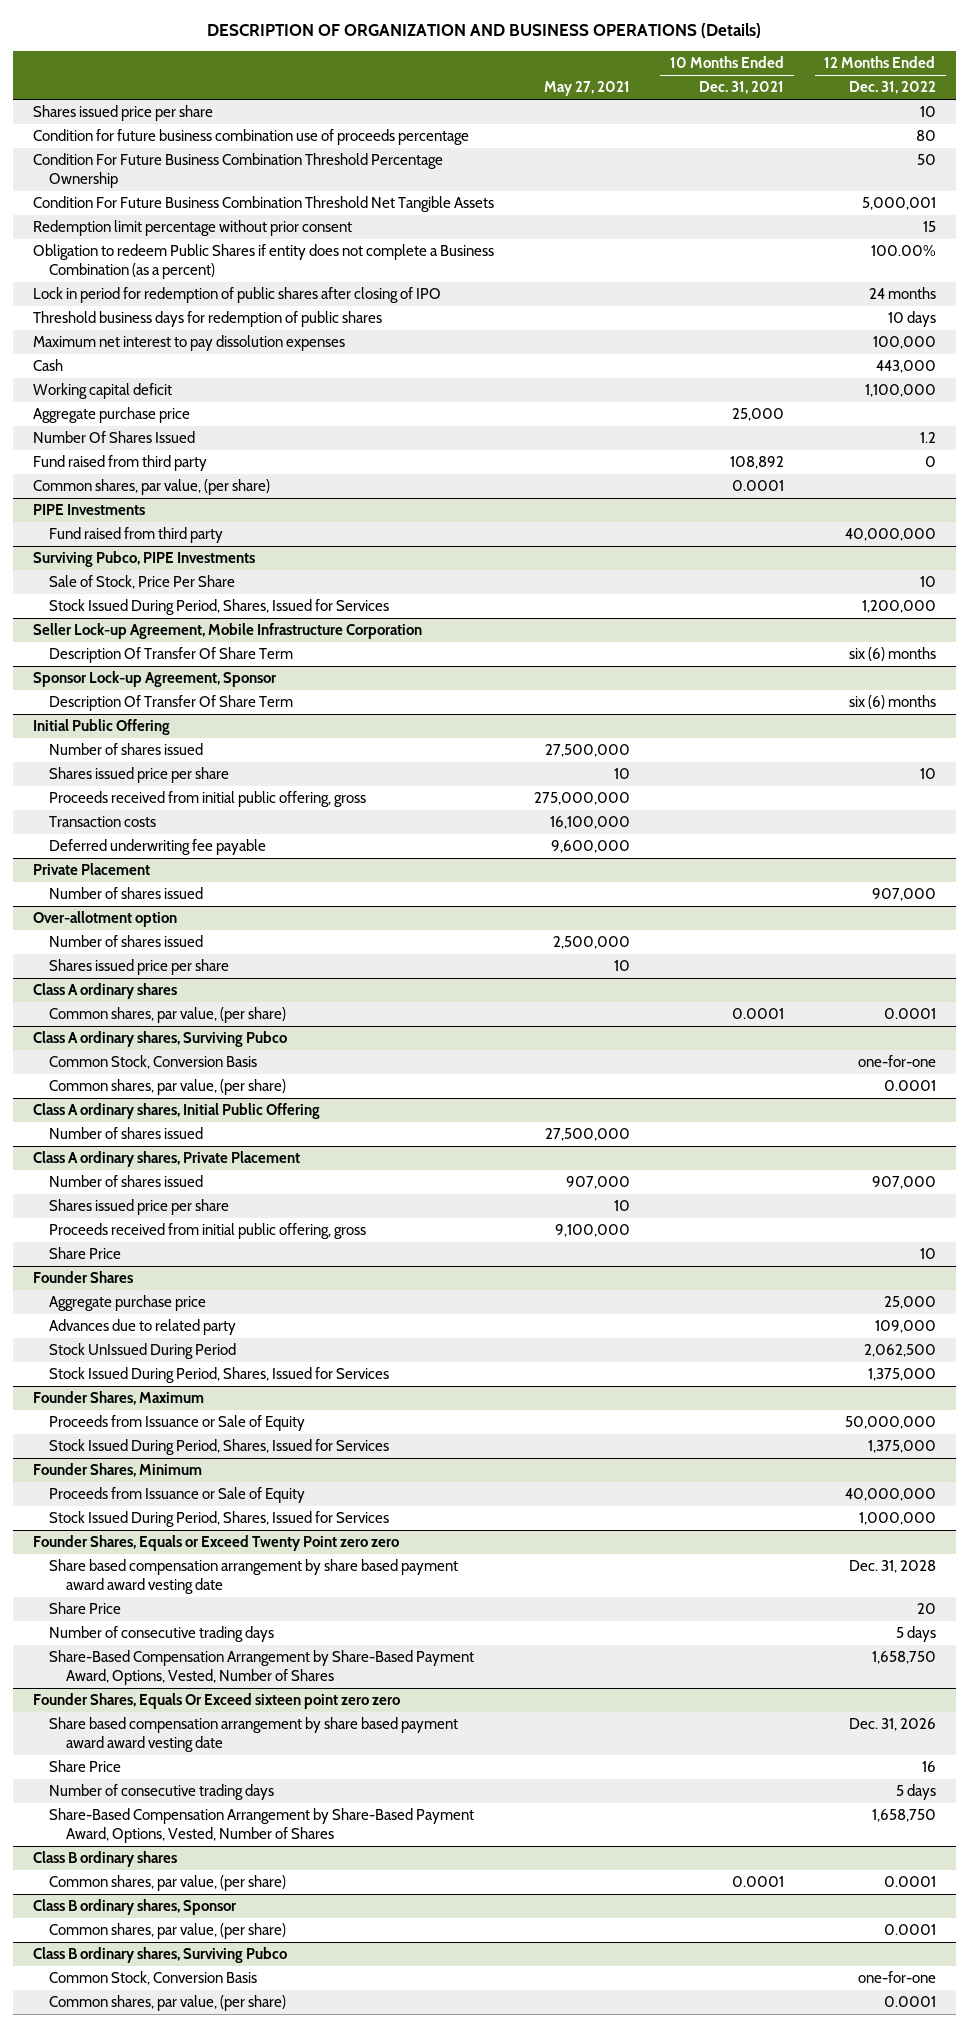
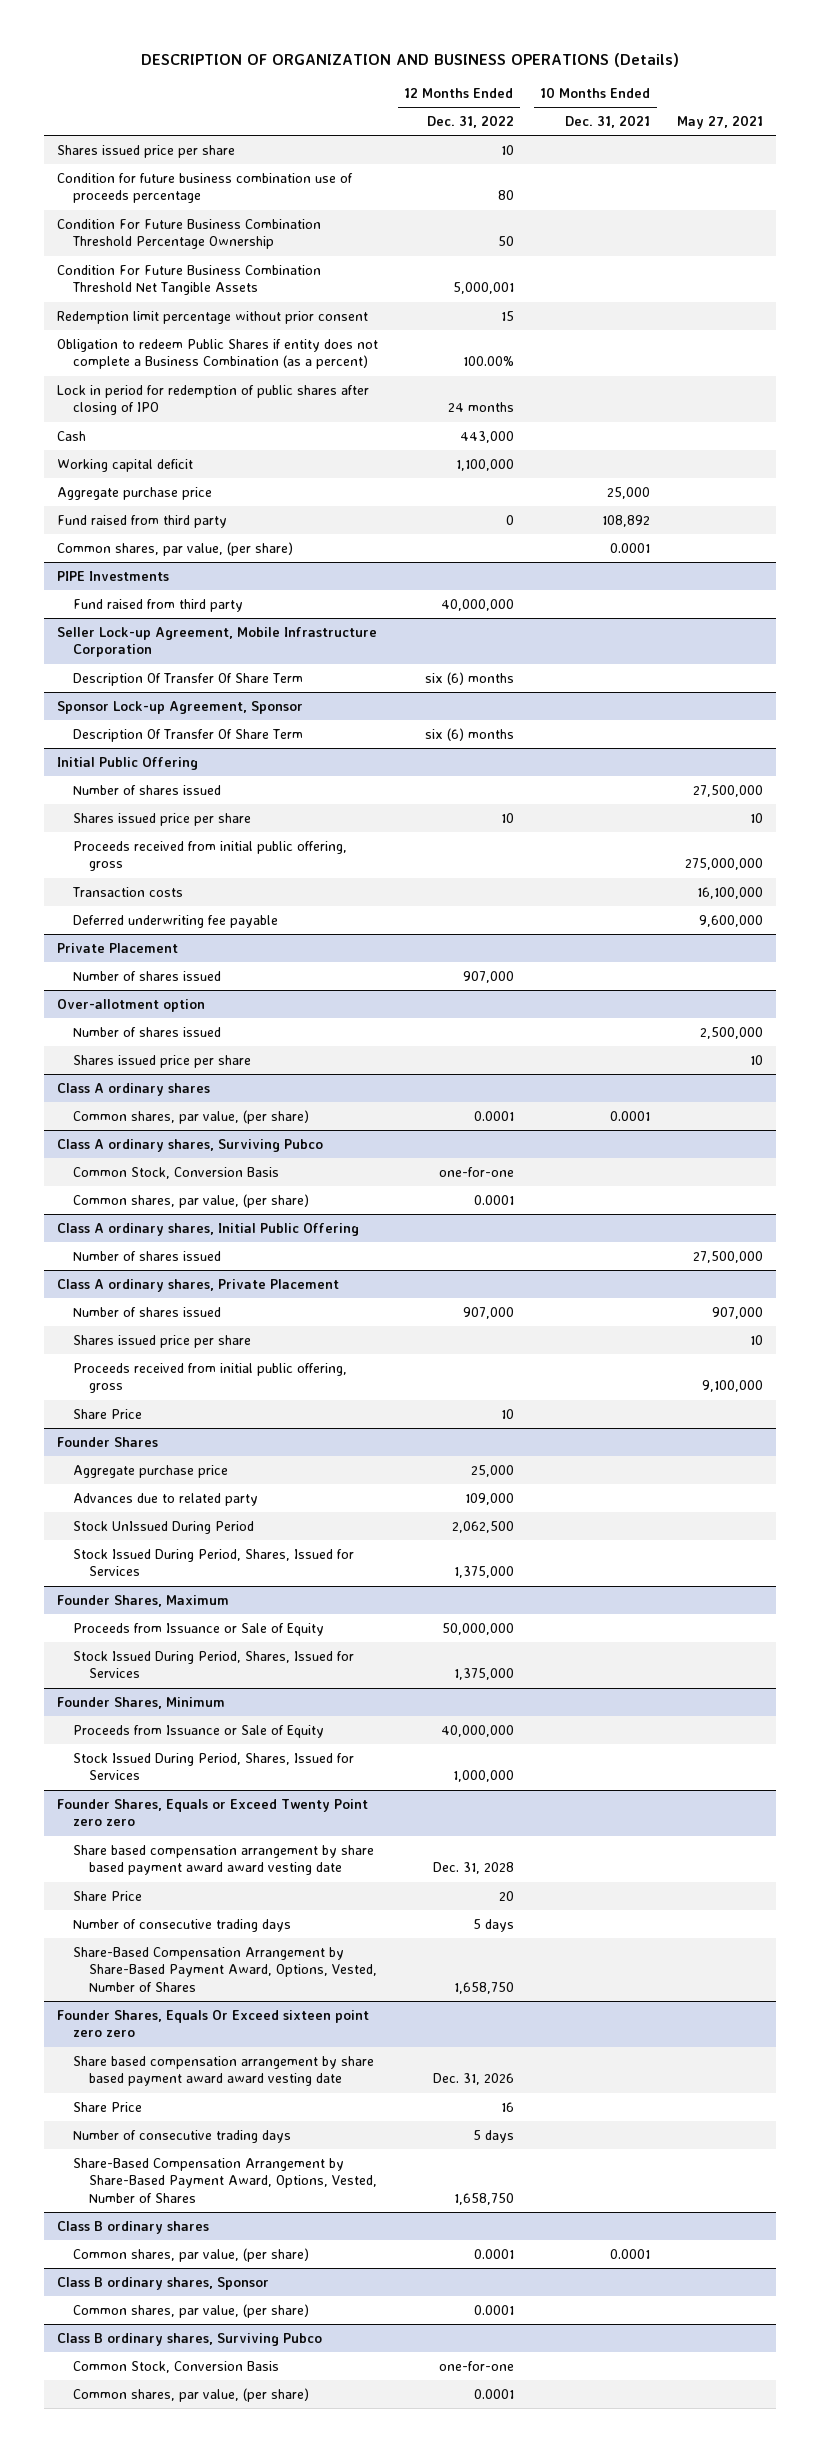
[32,311,382,328] Threshold business days for redemption of public shares -> none
[32,335,345,352] Maximum net interest to pay dissolution expenses -> none
[32,431,195,444] Number Of Shares Issued -> none
[32,551,255,568] Surviving Pubco, PIPE Investments -> none
[49,575,236,590] Sale of Stock, Price Per Share -> none
[49,599,390,616] Stock Issued During Period, Shares, Issued for Services -> none

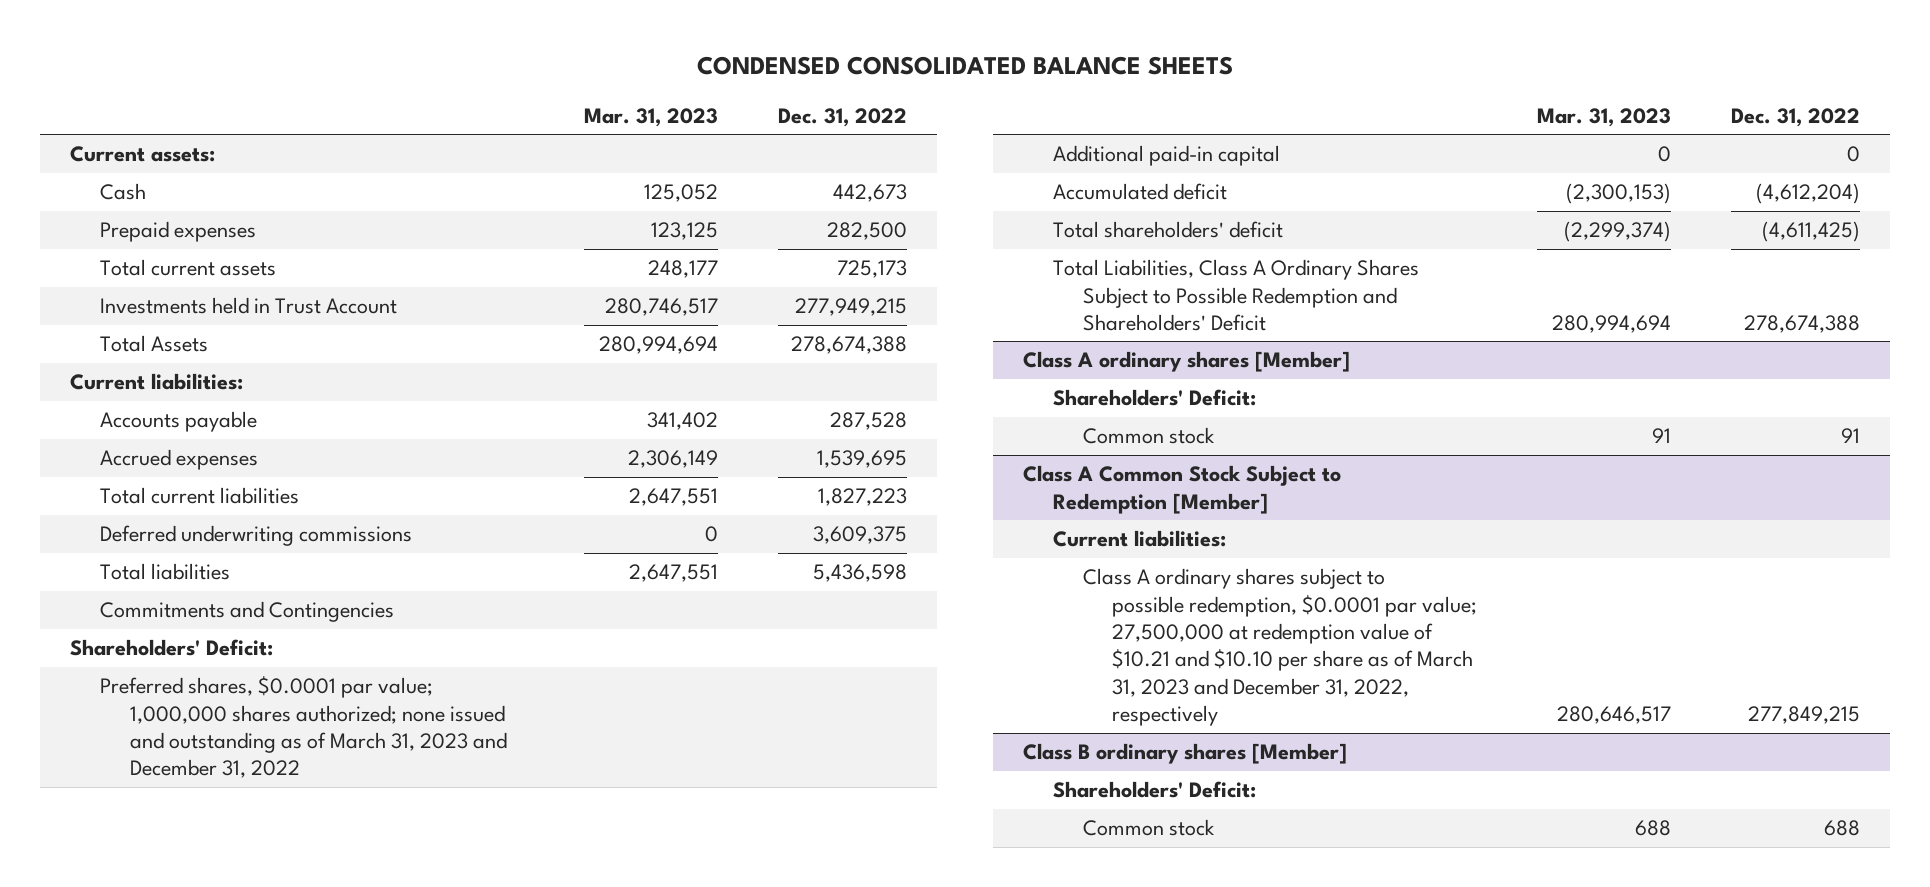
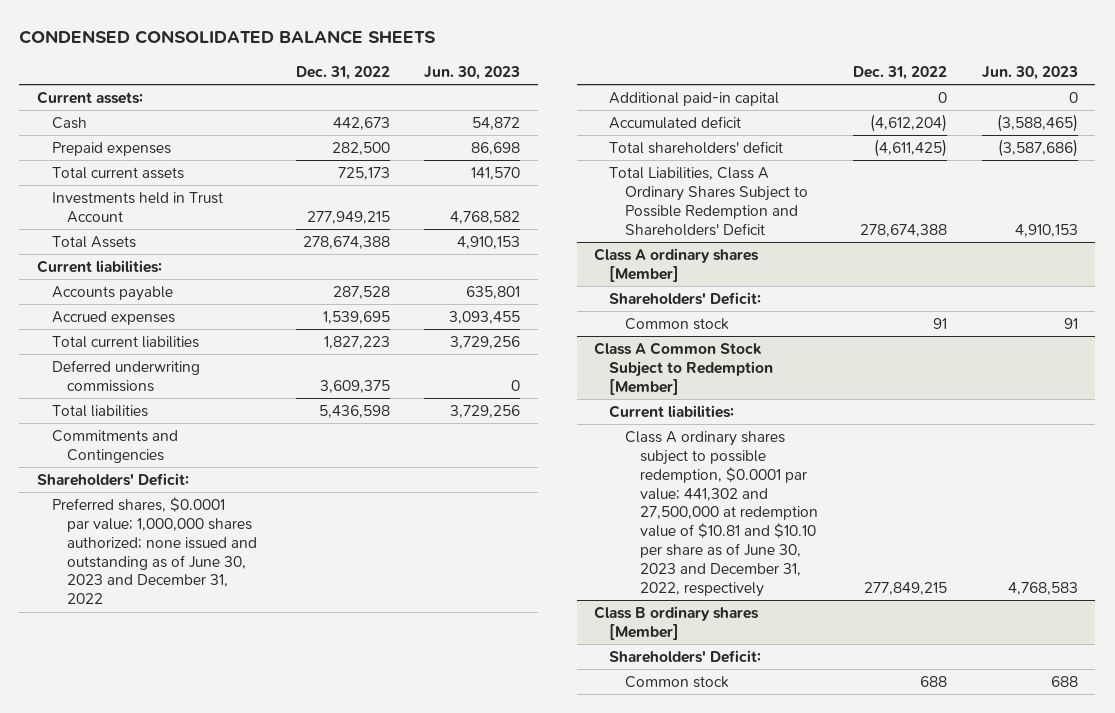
[584,107,719,127] Mar. 31, 2023 -> none
none -> [424,65,521,80] Jun. 30, 2023
[99,676,507,779] Preferred shares, $0.0001 par value; 1,000,000 shares authorized; none issued and outstanding as of March 31, 2023 and December 31, 2022 -> [52,496,258,605] Preferred shares, $0.0001 par value; 1,000,000 shares authorized; none issued and outstanding as of June 30, 2023 and December 31, 2022
[1082,568,1478,727] Class A ordinary shares subject to possible redemption, $0.0001 par value; 27,500,000 at redemption value of $10.21 and $10.10 per share as of March 31, 2023 and December 31, 2022, respectively -> [624,430,819,597] Class A ordinary shares subject to possible redemption, $0.0001 par value; 441,302 and 27,500,000 at redemption value of $10.81 and $10.10 per share as of June 30, 2023 and December 31, 2022, respectively

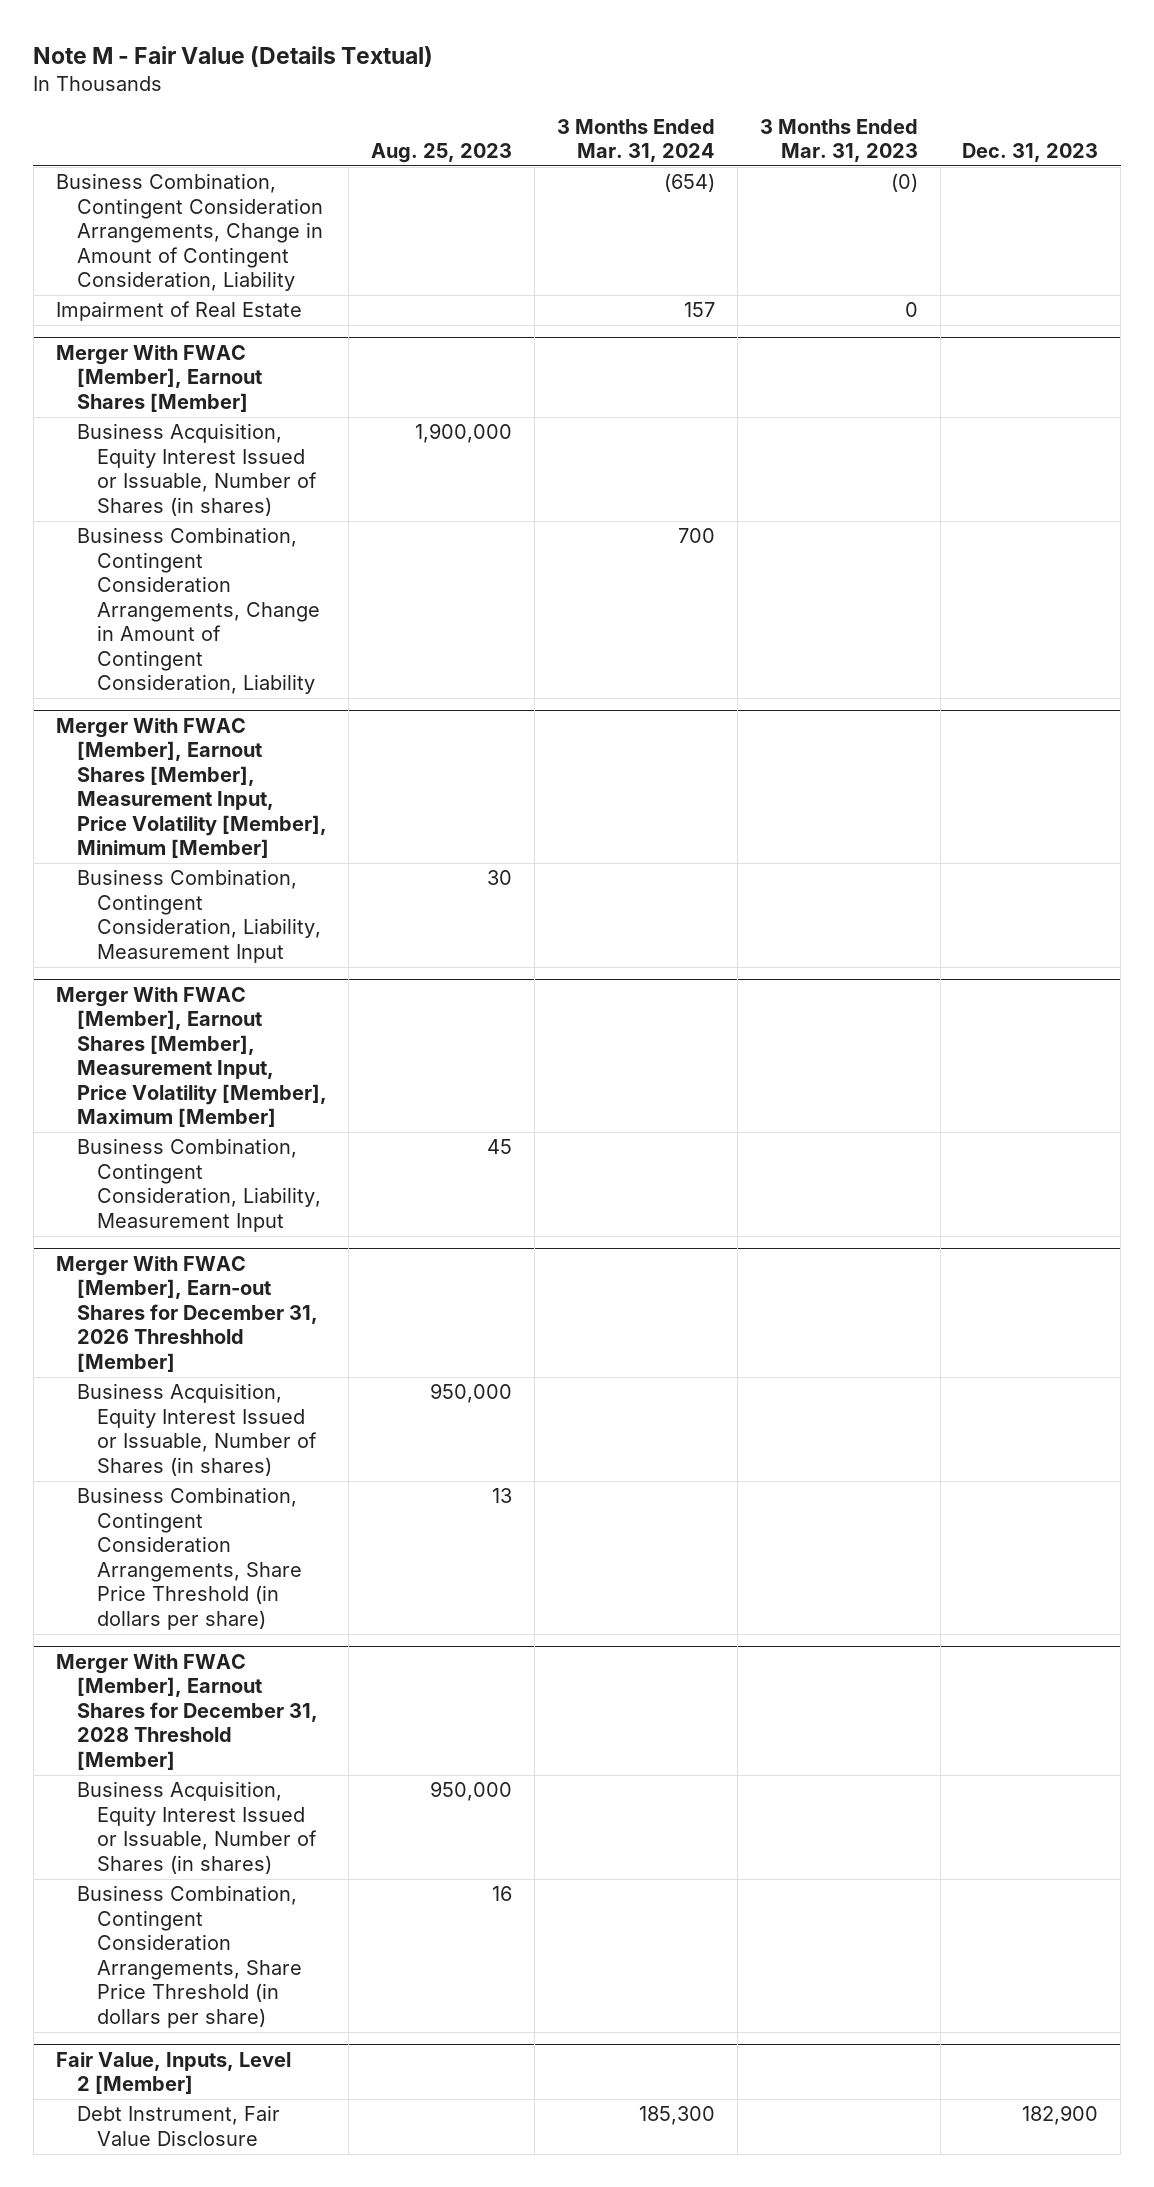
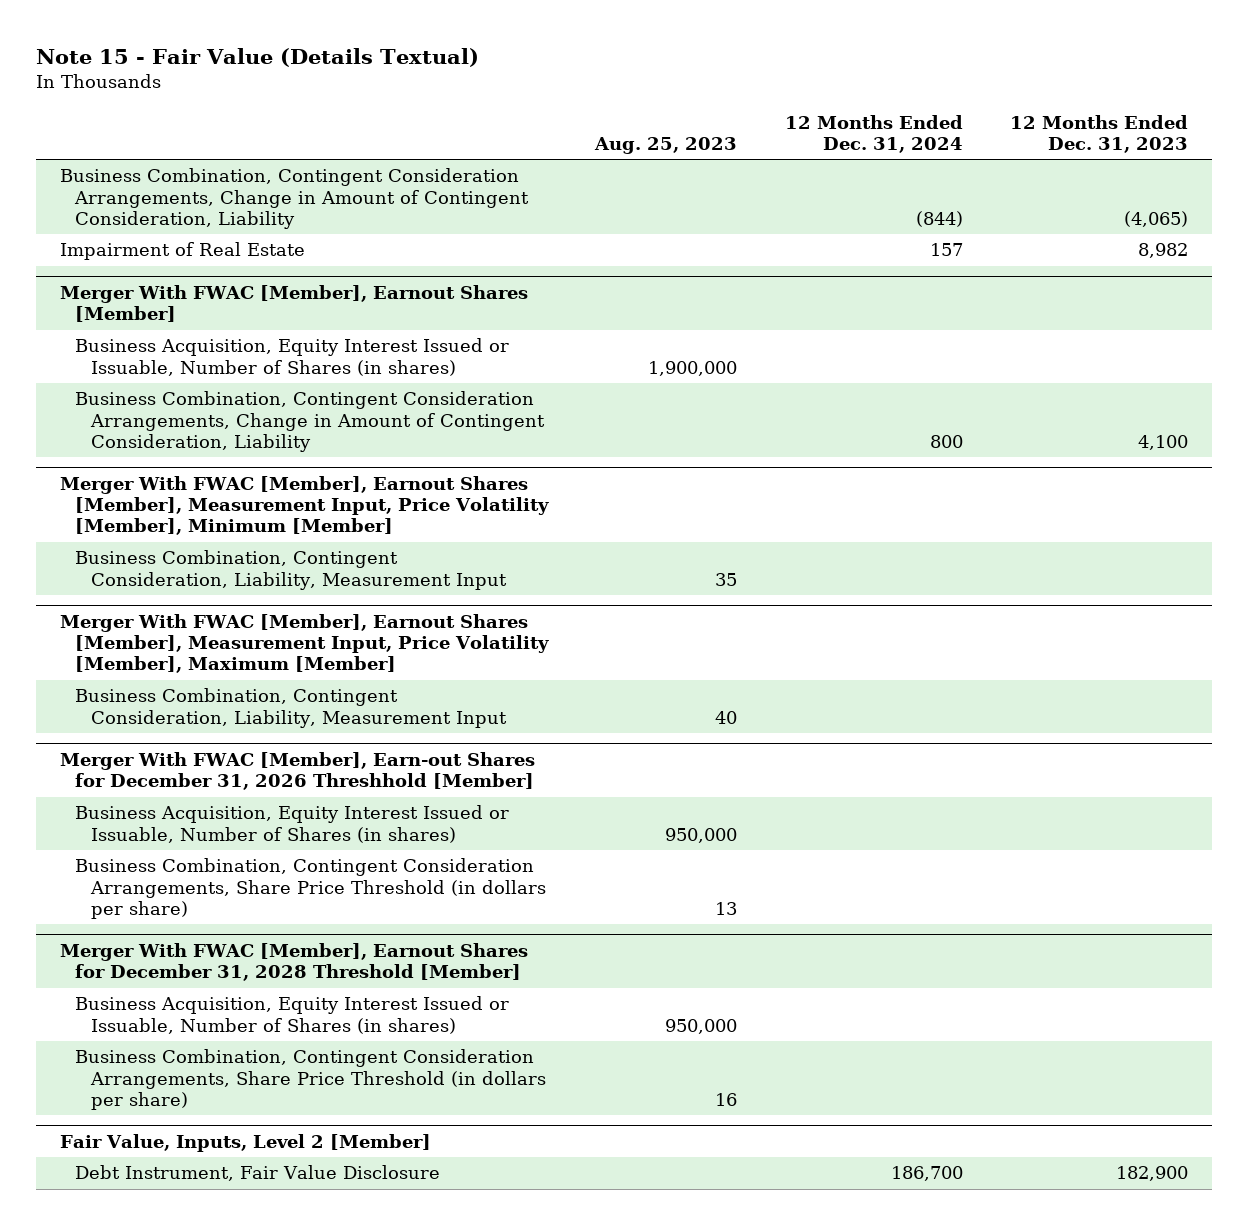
[33,46,434,68] Note M - Fair Value (Details Textual) -> [35,47,479,67] Note 15 - Fair Value (Details Textual)
[556,118,715,163] 3 Months Ended Mar. 31, 2024 -> none
[759,118,918,163] 3 Months Ended Mar. 31, 2023 -> none
[962,143,1099,163] Dec. 31, 2023 -> none
none -> [784,114,963,154] 12 Months Ended Dec. 31, 2024
none -> [1009,114,1188,154] 12 Months Ended Dec. 31, 2023
[487,870,513,886] 30 -> [715,572,738,586] 35
[487,1139,513,1155] 45 -> [715,710,738,724] 40

